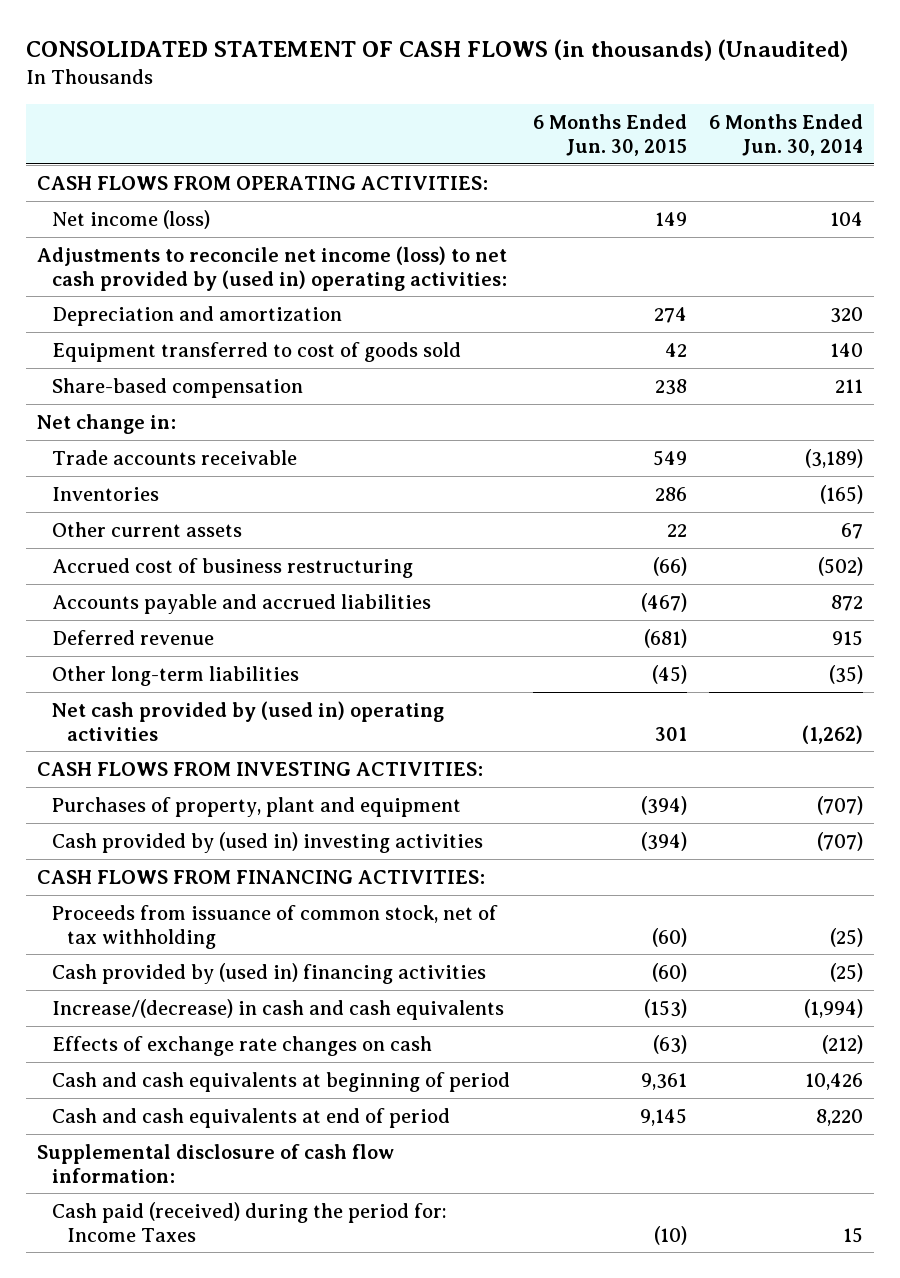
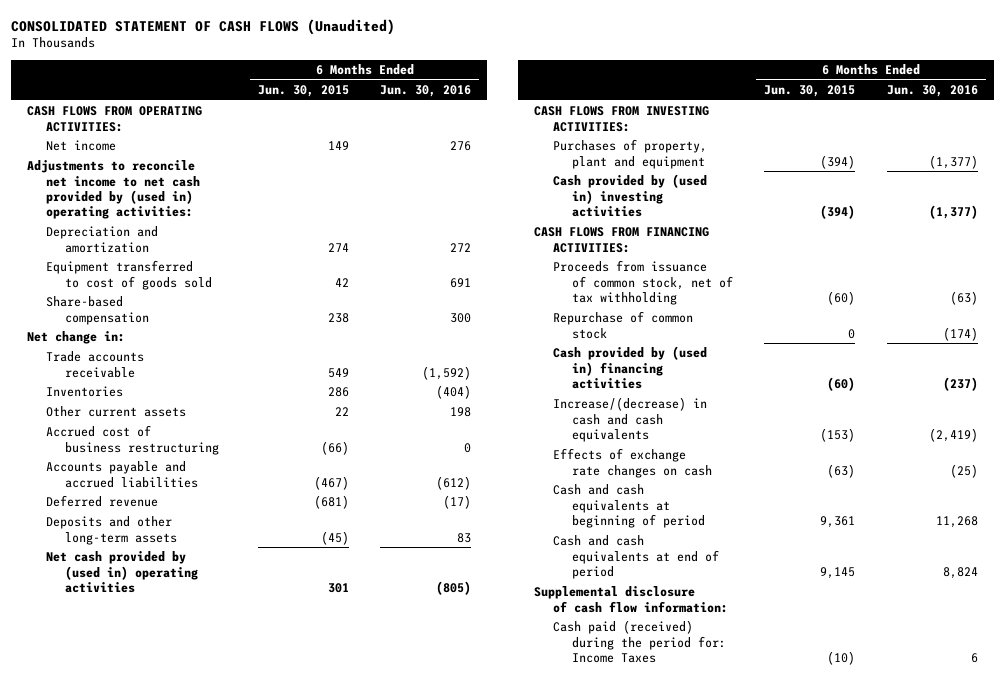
[26,39,849,62] CONSOLIDATED STATEMENT OF CASH FLOWS (in thousands) (Unaudited) -> [11,18,396,35] CONSOLIDATED STATEMENT OF CASH FLOWS (Unaudited)
[708,113,863,156] 6 Months Ended Jun. 30, 2014 -> none
none -> [380,85,472,98] Jun. 30, 2016
[52,209,211,229] Net income (loss) -> [46,140,117,152] Net income
[37,245,508,291] Adjustments to reconcile net income (loss) to net cash provided by (used in) operating activities: -> [27,160,201,220] Adjustments to reconcile net income to net cash provided by (used in) operating activities:
[52,665,300,686] Other long-term liabilities -> none
none -> [46,516,178,545] Deposits and other long-term assets
none -> [552,311,693,339] Repurchase of common stock

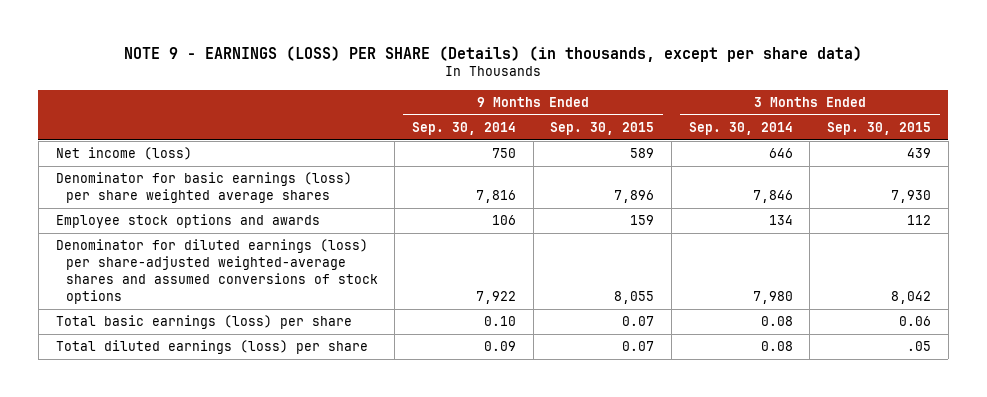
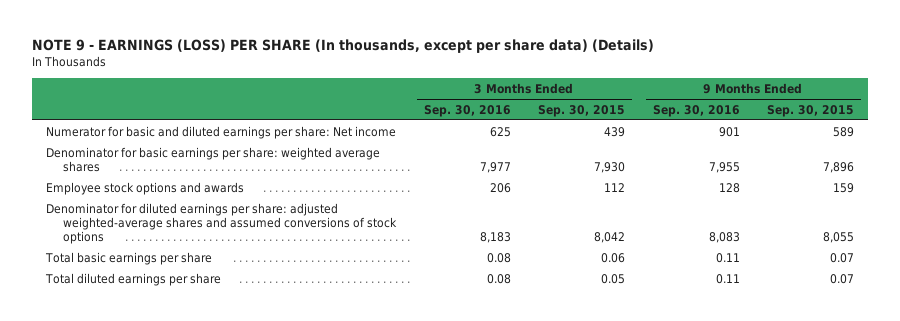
[124,45,863,62] NOTE 9 - EARNINGS (LOSS) PER SHARE (Details) (in thousands, except per share data) -> [32,39,655,54] NOTE 9 - EARNINGS (LOSS) PER SHARE (In thousands, except per share data) (Details)
[412,121,517,135] Sep. 30, 2014 -> none
[688,121,793,135] Sep. 30, 2014 -> none
none -> [423,104,511,117] Sep. 30, 2016
none -> [652,104,740,117] Sep. 30, 2016
[55,147,192,161] Net income (loss) -> [45,125,396,139] Numerator for basic and diluted earnings per share: Net income
[55,172,352,204] Denominator for basic earnings (loss) per share weighted average shares -> [45,146,380,172] Denominator for basic earnings per share: weighted average shares
[55,239,378,305] Denominator for diluted earnings (loss) per share-adjusted weighted-average shares and assumed conversions of stock options -> [45,202,397,245] Denominator for diluted earnings per share: adjusted weighted-average shares and assumed conversions of stock options
[55,315,352,330] Total basic earnings (loss) per share -> [44,251,212,265] Total basic earnings per share
[55,340,368,355] Total diluted earnings (loss) per share -> [44,272,221,286] Total diluted earnings per share
[907,341,932,352] .05 -> [601,273,626,284] 0.05

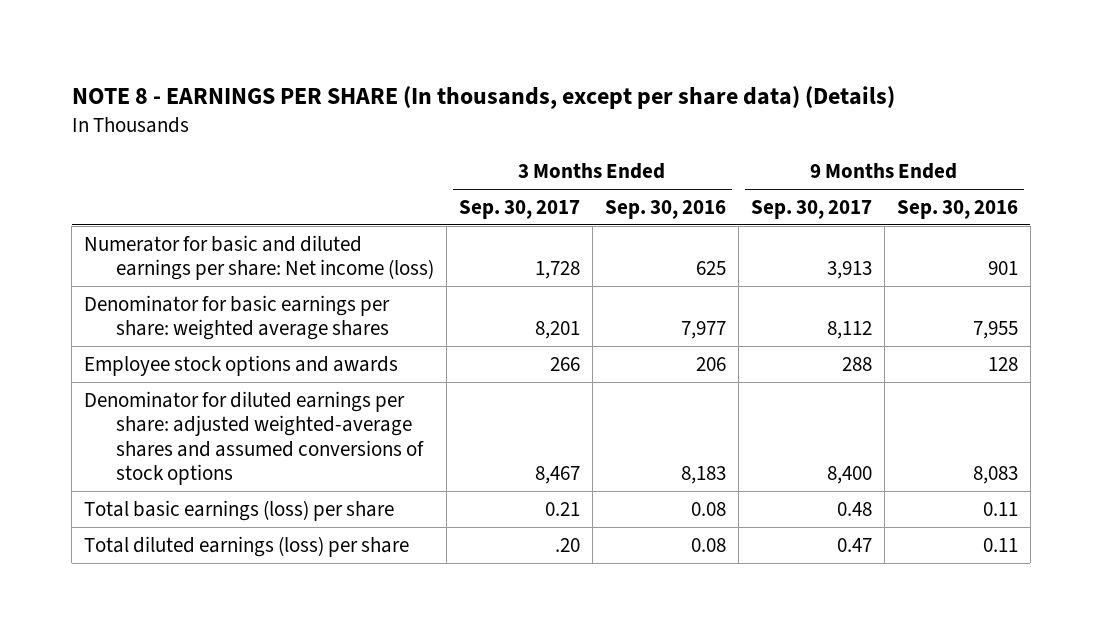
[32,39,655,54] NOTE 9 - EARNINGS (LOSS) PER SHARE (In thousands, except per share data) (Details) -> [71,86,895,110] NOTE 8 - EARNINGS PER SHARE (In thousands, except per share data) (Details)
[538,104,626,117] Sep. 30, 2015 -> none
[767,104,855,117] Sep. 30, 2015 -> none
none -> [458,199,580,219] Sep. 30, 2017
none -> [750,199,872,219] Sep. 30, 2017
[45,125,396,139] Numerator for basic and diluted earnings per share: Net income -> [84,234,434,281] Numerator for basic and diluted earnings per share: Net income (loss)
[44,251,212,265] Total basic earnings per share -> [84,499,395,521] Total basic earnings (loss) per share
[44,272,221,286] Total diluted earnings per share -> [84,535,410,557] Total diluted earnings (loss) per share

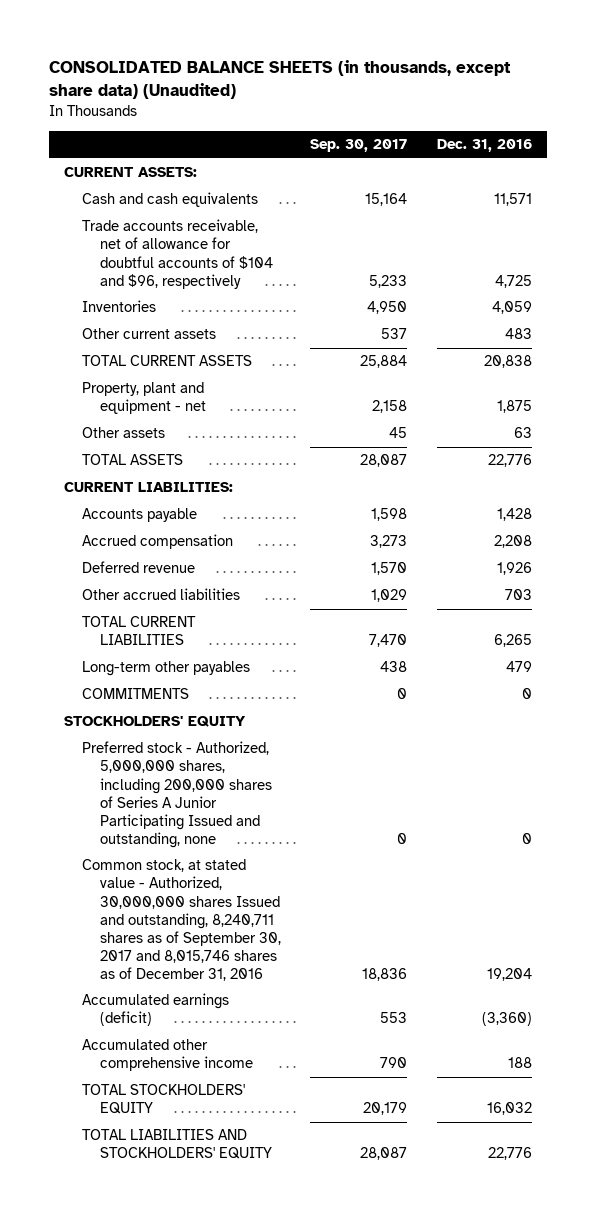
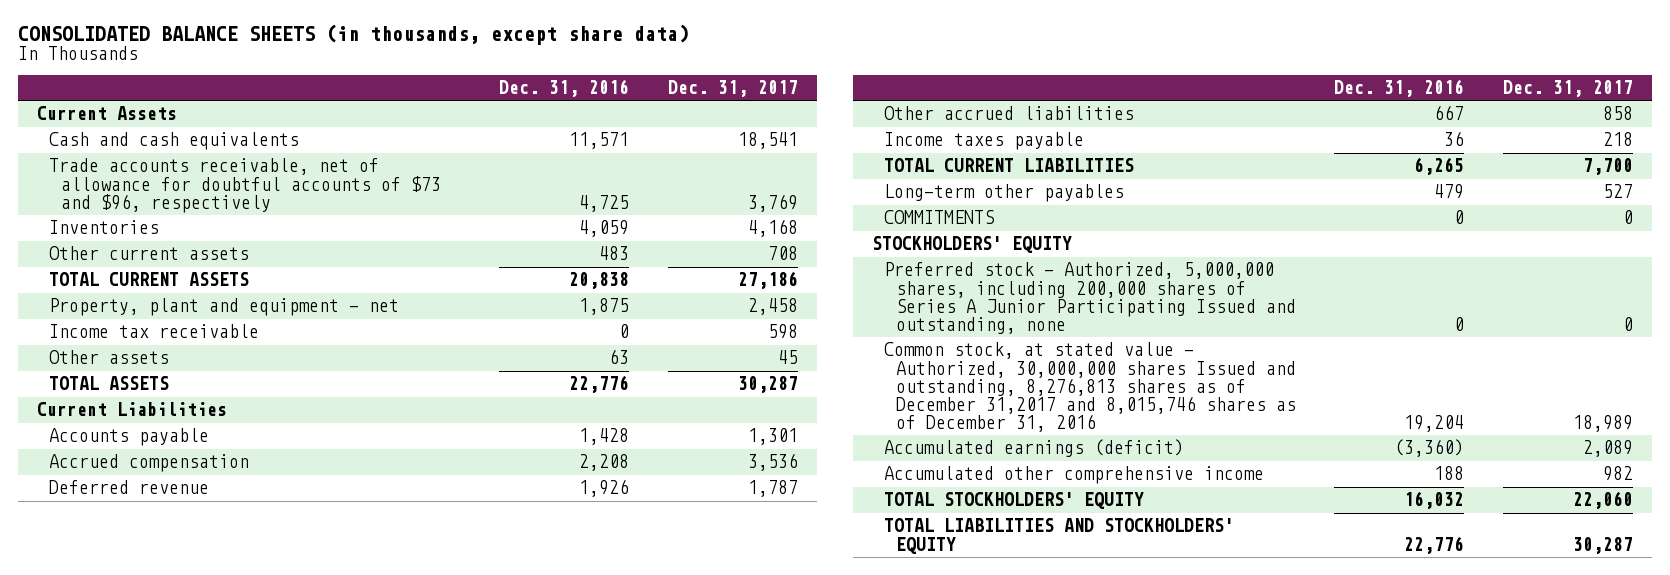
[49,59,512,99] CONSOLIDATED BALANCE SHEETS (in thousands, except share data) (Unaudited) -> [18,23,690,45] CONSOLIDATED BALANCE SHEETS (in thousands, except share data)
[310,139,408,153] Sep. 30, 2017 -> none
none -> [667,80,798,98] Dec. 31, 2017
[64,167,198,178] CURRENT ASSETS: -> [37,106,178,121] Current Assets
[82,219,273,289] Trade accounts receivable, net of allowance for doubtful accounts of $104 and $96, respectively -> [49,158,442,213] Trade accounts receivable, net of allowance for doubtful accounts of $73 and $96, respectively
none -> [49,324,260,339] Income tax receivable
[64,482,234,493] CURRENT LIABILITIES: -> [37,402,228,417] Current Liabilities
[504,589,532,601] 703 -> [1434,105,1465,121] 667
none -> [884,132,1085,151] Income taxes payable
[82,859,281,982] Common stock, at stated value - Authorized, 30,000,000 shares Issued and outstanding, 8,240,711 shares as of September 30, 2017 and 8,015,746 shares as of December 31, 2016 -> [884,342,1297,433] Common stock, at stated value - Authorized, 30,000,000 shares Issued and outstanding, 8,276,813 shares as of December 31,2017 and 8,015,746 shares as of December 31, 2016

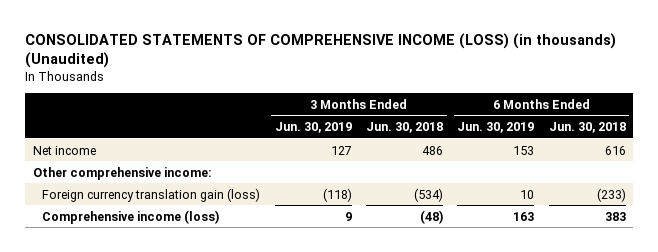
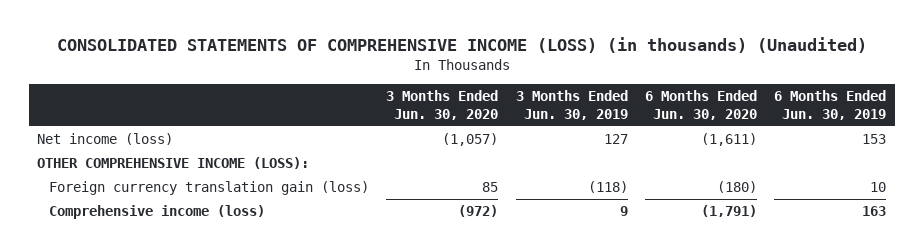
[366,121,444,133] Jun. 30, 2018 -> none
[548,121,626,133] Jun. 30, 2018 -> none
none -> [386,90,499,120] 3 Months Ended Jun. 30, 2020
none -> [645,90,758,120] 6 Months Ended Jun. 30, 2020
[32,145,96,155] Net income -> [37,133,174,146] Net income (loss)
[32,166,212,180] Other comprehensive income: -> [37,157,310,170] OTHER COMPREHENSIVE INCOME (LOSS):

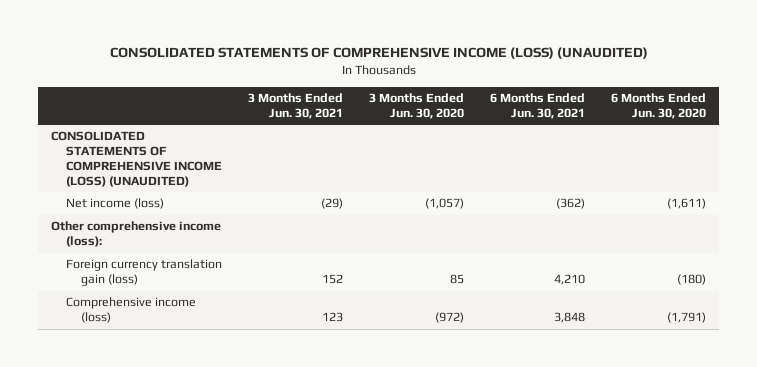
[56,36,867,53] CONSOLIDATED STATEMENTS OF COMPREHENSIVE INCOME (LOSS) (in thousands) (Unaudited) -> [109,47,648,60] CONSOLIDATED STATEMENTS OF COMPREHENSIVE INCOME (LOSS) (UNAUDITED)
[515,90,628,120] 3 Months Ended Jun. 30, 2019 -> none
[774,90,887,120] 6 Months Ended Jun. 30, 2019 -> none
none -> [248,92,344,119] 3 Months Ended Jun. 30, 2021
none -> [489,92,585,119] 6 Months Ended Jun. 30, 2021
none -> [51,131,223,187] CONSOLIDATED STATEMENTS OF COMPREHENSIVE INCOME (LOSS) (UNAUDITED)
[37,157,310,170] OTHER COMPREHENSIVE INCOME (LOSS): -> [51,221,222,248] Other comprehensive income (loss):

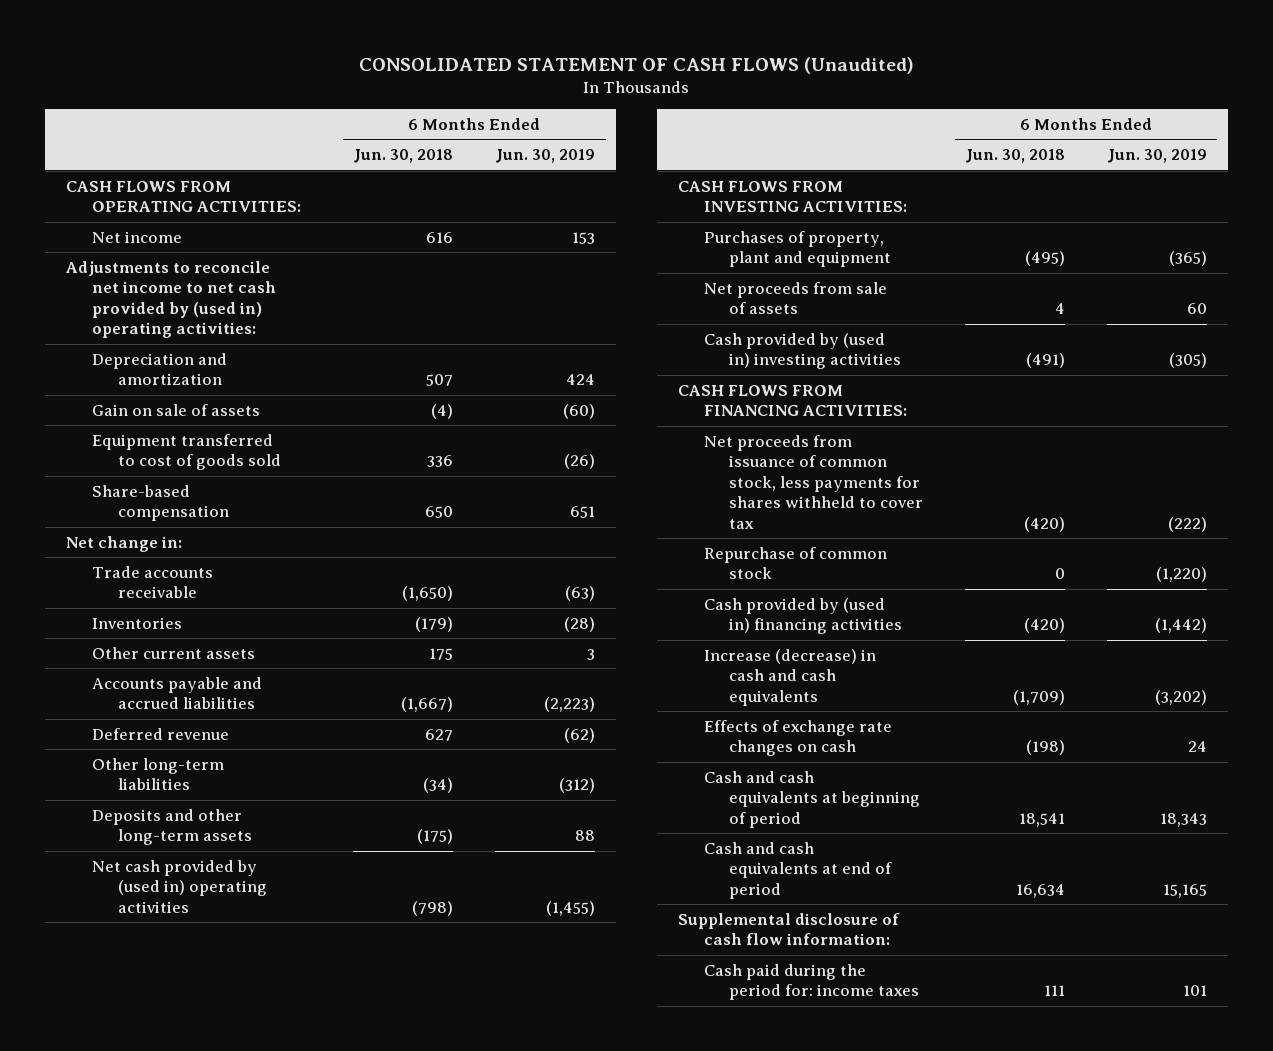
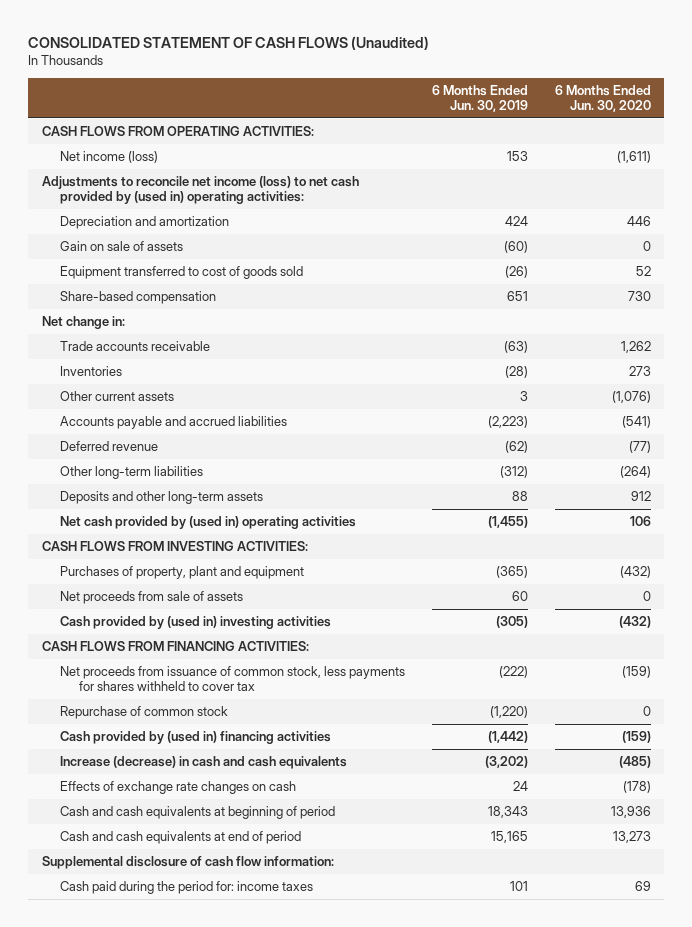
[353,149,454,164] Jun. 30, 2018 -> none
none -> [554,85,651,113] 6 Months Ended Jun. 30, 2020
[91,230,182,243] Net income -> [60,150,159,163] Net income (loss)
[66,260,276,339] Adjustments to reconcile net income to net cash provided by (used in) operating activities: -> [41,175,359,204] Adjustments to reconcile net income (loss) to net cash provided by (used in) operating activities:

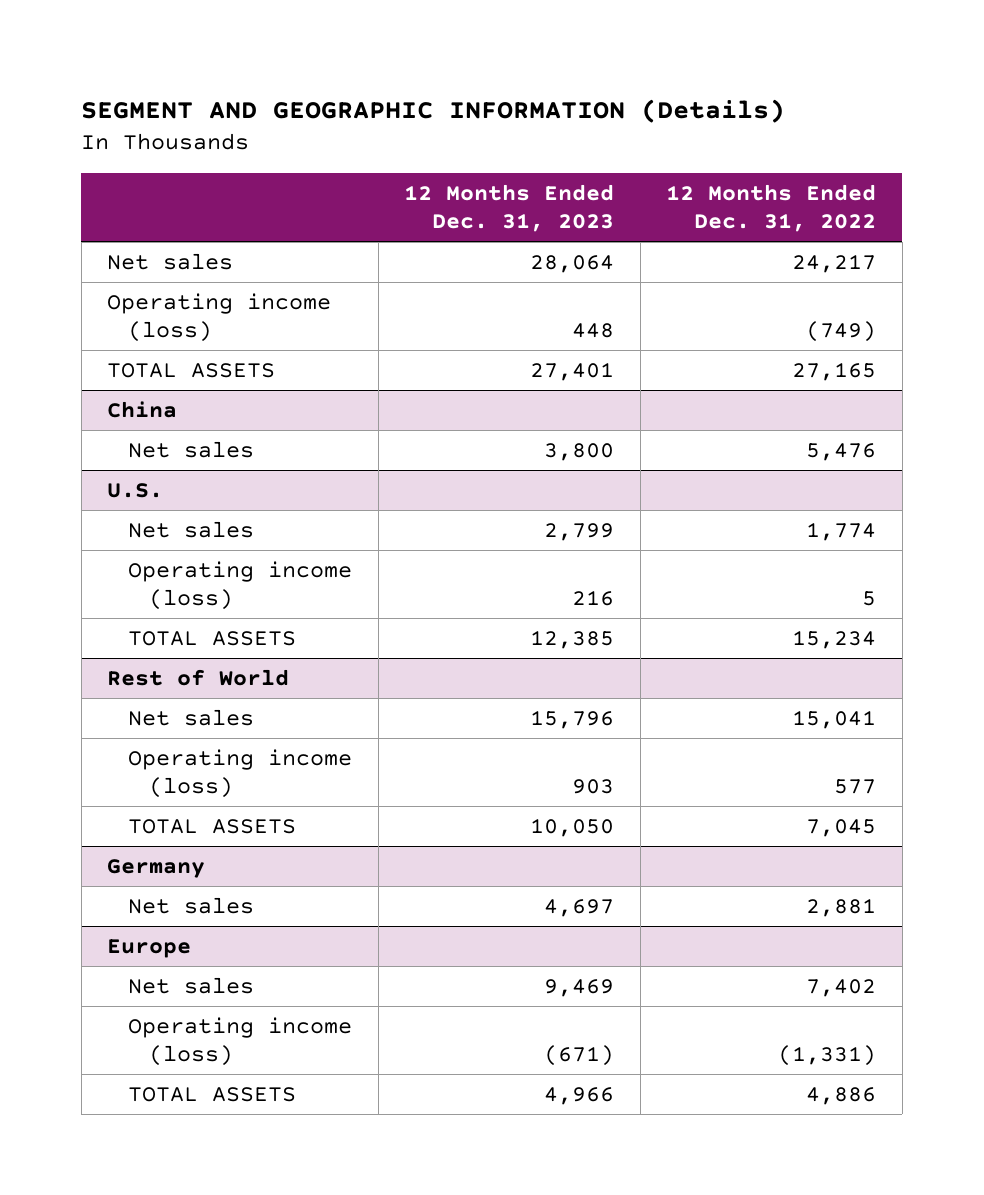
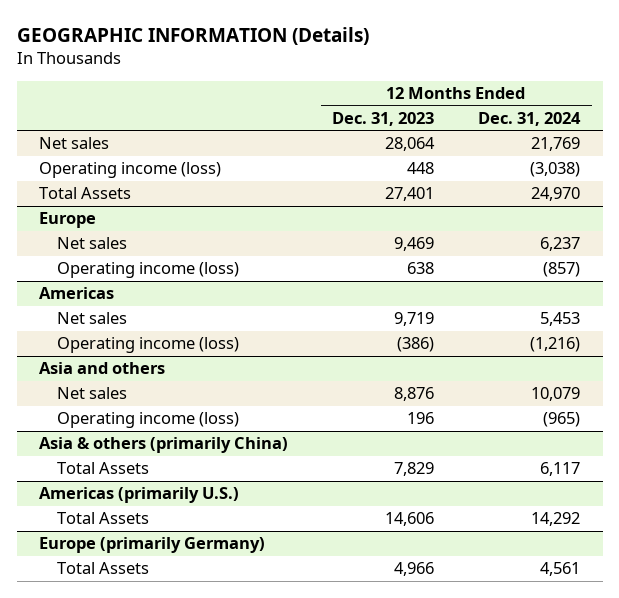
[81,98,786,123] SEGMENT AND GEOGRAPHIC INFORMATION (Details) -> [16,27,369,46] GEOGRAPHIC INFORMATION (Details)
[666,183,877,232] 12 Months Ended Dec. 31, 2022 -> none
none -> [478,111,582,126] Dec. 31, 2024
[107,401,178,419] China -> none
[128,441,255,459] Net sales -> none
[107,483,164,499] U.S. -> none
[128,521,255,539] Net sales -> none
[128,561,353,611] Operating income (loss) -> none
[128,631,297,647] TOTAL ASSETS -> none
[107,669,290,687] Rest of World -> none
[128,709,255,727] Net sales -> none
[128,749,353,799] Operating income (loss) -> none
[128,819,297,835] TOTAL ASSETS -> none
[107,859,206,879] Germany -> none
[128,897,255,915] Net sales -> none
[107,363,276,379] TOTAL ASSETS -> [38,187,131,200] Total Assets
[544,1045,615,1067] (671) -> [407,262,435,275] 638
none -> [38,287,114,300] Americas
none -> [57,312,128,325] Net sales
none -> [57,337,240,354] Operating income (loss)
none -> [38,362,165,375] Asia and others
none -> [57,387,128,400] Net sales
none -> [57,412,240,429] Operating income (loss)
none -> [38,437,288,454] Asia & others (primarily China)
[128,1087,297,1103] TOTAL ASSETS -> [57,462,150,475] Total Assets
[544,1087,615,1106] 4,966 -> [394,462,435,477] 7,829
none -> [38,487,239,504] Americas (primarily U.S.)
none -> [57,512,150,525] Total Assets
none -> [38,537,265,554] Europe (primarily Germany)
none -> [57,562,150,575] Total Assets

